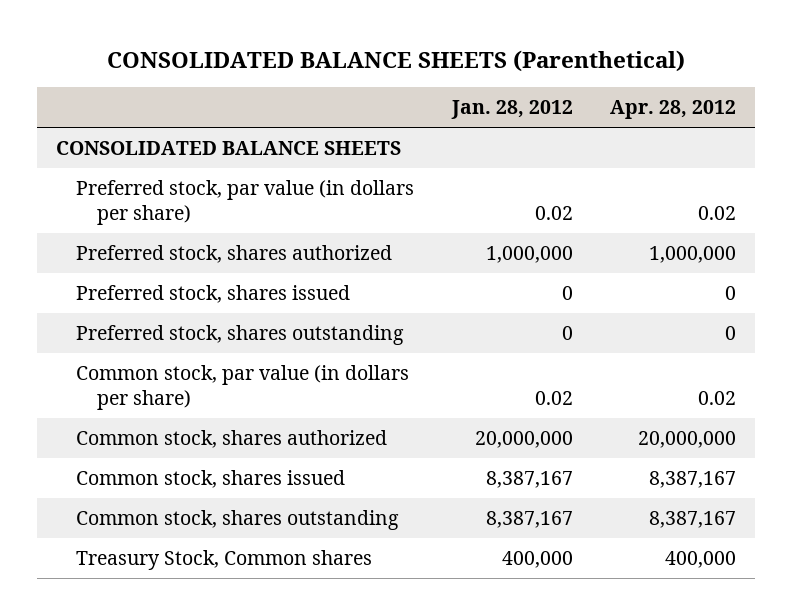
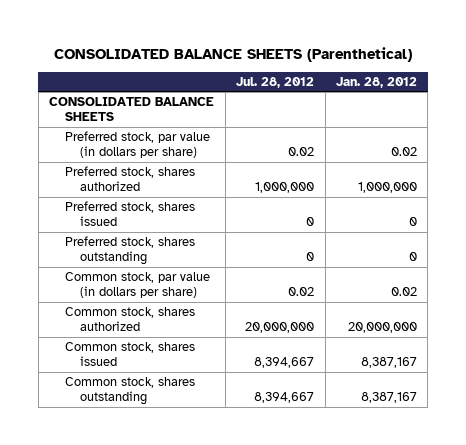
[610,100,737,120] Apr. 28, 2012 -> none
none -> [236,76,315,88] Jul. 28, 2012
[76,549,373,570] Treasury Stock, Common shares -> none

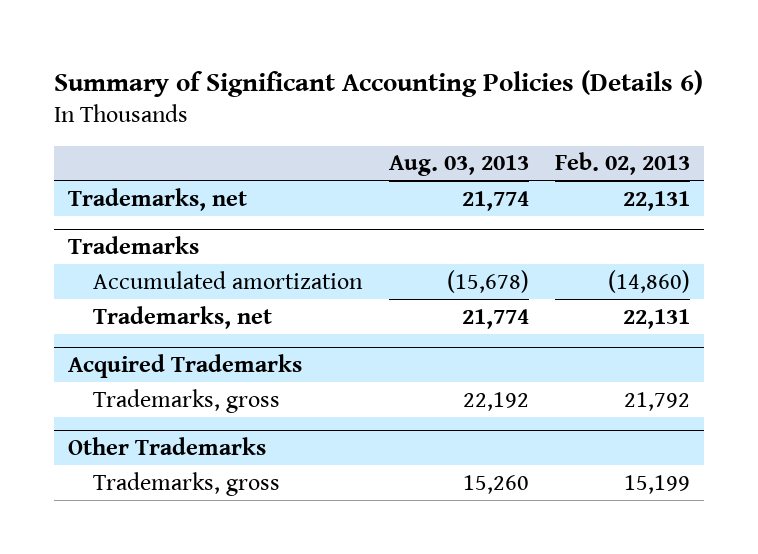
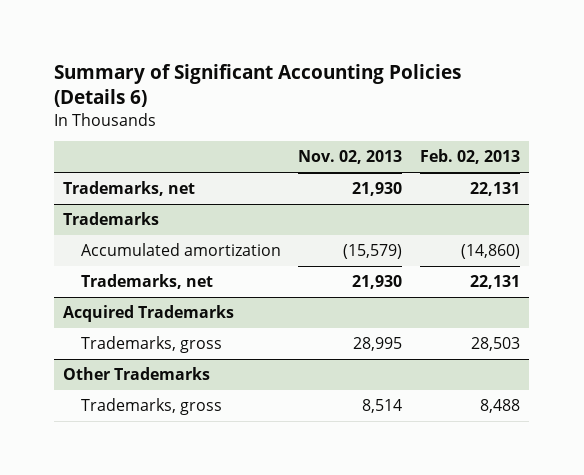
[388,155,529,177] Aug. 03, 2013 -> none
none -> [298,150,403,165] Nov. 02, 2013
[624,391,691,411] 21,792 -> [471,336,521,351] 28,503
[624,474,691,494] 15,199 -> [480,398,521,413] 8,488

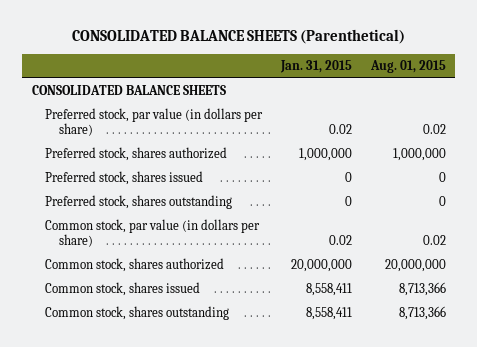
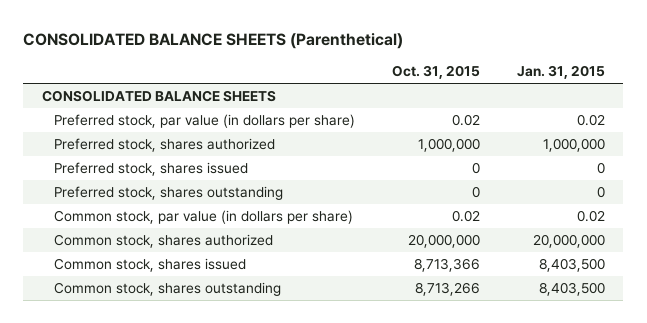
[369,60,446,74] Aug. 01, 2015 -> none
none -> [392,65,481,80] Oct. 31, 2015
[305,283,352,297] 8,558,411 -> [539,258,606,273] 8,403,500
[305,307,352,321] 8,558,411 -> [539,282,606,297] 8,403,500

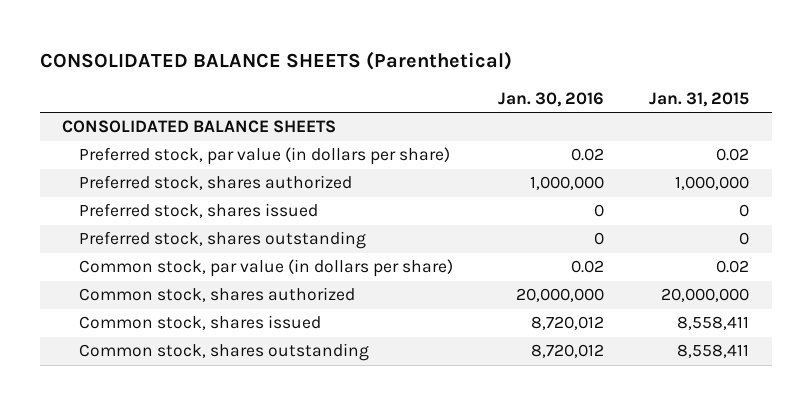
[392,65,481,80] Oct. 31, 2015 -> none
none -> [498,91,605,107] Jan. 30, 2016
[539,258,606,273] 8,403,500 -> [677,316,750,331] 8,558,411
[539,282,606,297] 8,403,500 -> [677,344,750,359] 8,558,411

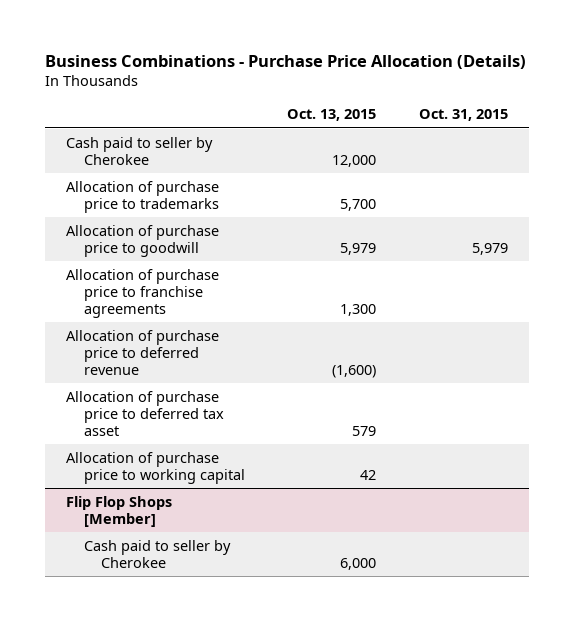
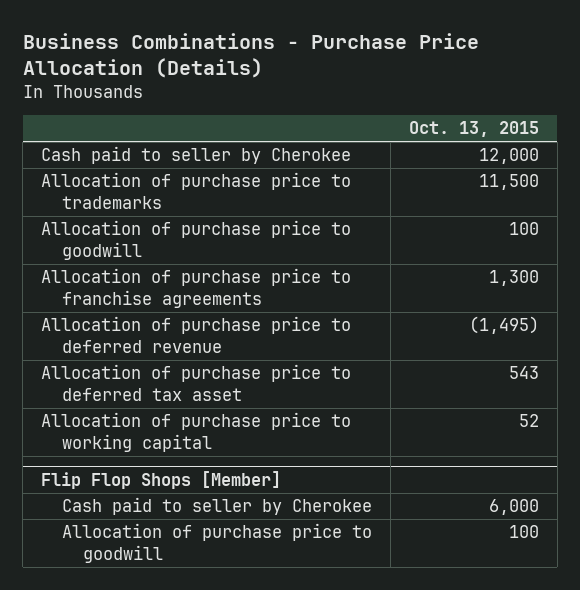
[418,109,508,122] Oct. 31, 2015 -> none
[340,198,377,211] 5,700 -> [478,174,539,191] 11,500
[340,242,377,255] 5,979 -> [508,222,539,236] 100
[332,364,377,378] (1,600) -> [468,316,539,335] (1,495)
[352,425,377,436] 579 -> [508,366,539,380] 543
[360,469,377,480] 42 -> [518,414,539,428] 52
none -> [62,523,373,563] Allocation of purchase price to goodwill

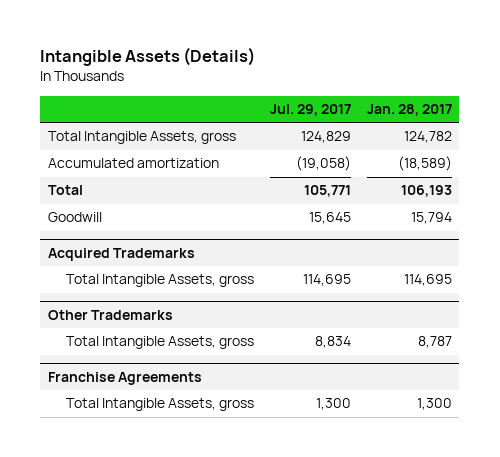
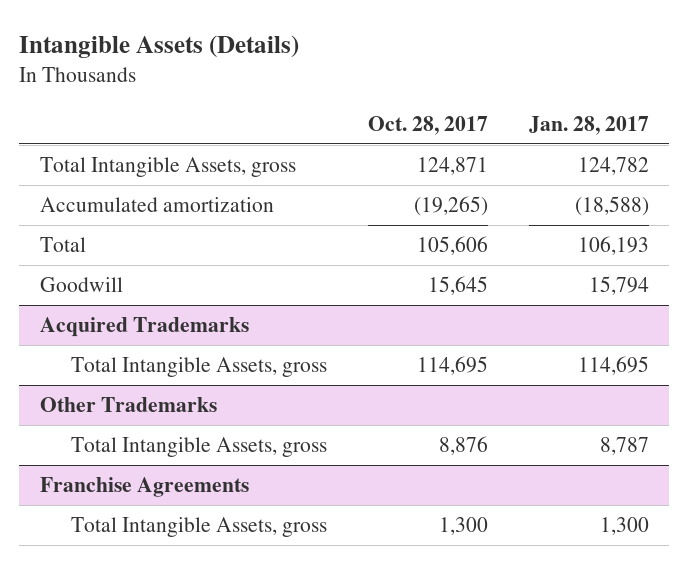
[269,104,351,117] Jul. 29, 2017 -> none
none -> [368,115,489,135] Oct. 28, 2017
[397,156,452,172] (18,589) -> [574,196,649,217] (18,588)

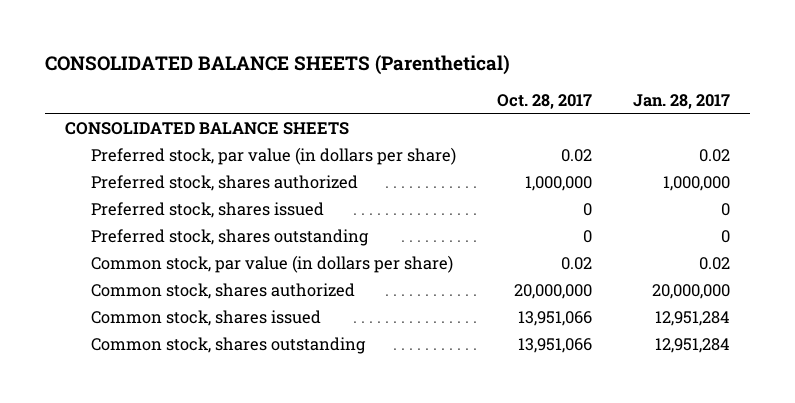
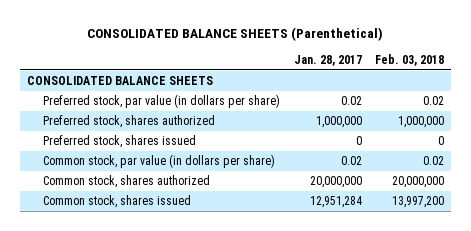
[496,94,592,110] Oct. 28, 2017 -> none
none -> [375,54,445,67] Feb. 03, 2018
[91,229,370,247] Preferred stock, shares outstanding -> none
[91,337,367,355] Common stock, shares outstanding -> none

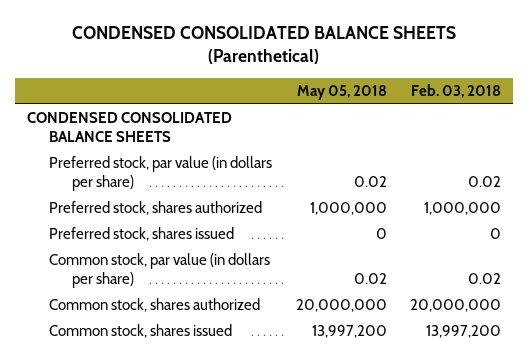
[87,27,384,42] CONSOLIDATED BALANCE SHEETS (Parenthetical) -> [72,25,457,65] CONDENSED CONSOLIDATED BALANCE SHEETS (Parenthetical)
[293,55,362,67] Jan. 28, 2017 -> none
none -> [296,84,387,100] May 05, 2018
[26,76,213,86] CONSOLIDATED BALANCE SHEETS -> [26,112,232,142] CONDENSED CONSOLIDATED BALANCE SHEETS

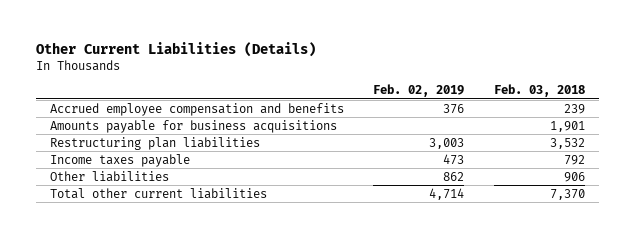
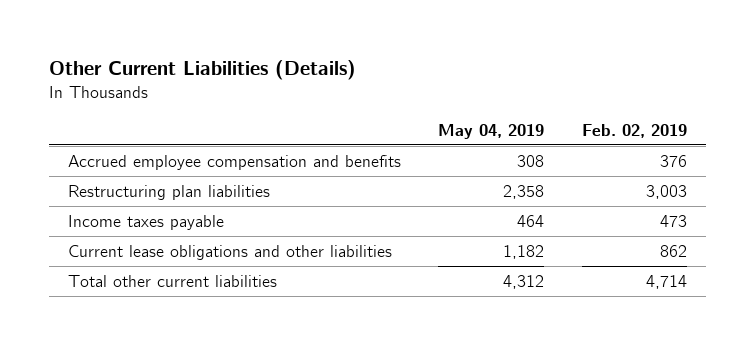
[493,84,585,98] Feb. 03, 2018 -> none
none -> [438,123,545,139] May 04, 2019
[50,119,338,133] Amounts payable for business acquisitions -> none
[50,170,170,182] Other liabilities -> [68,244,393,260] Current lease obligations and other liabilities

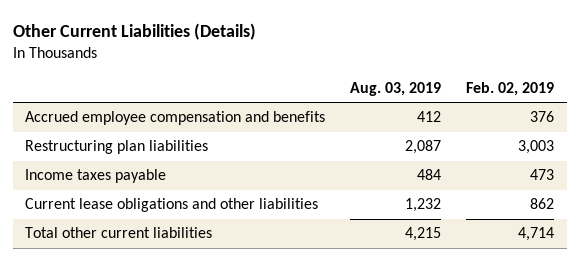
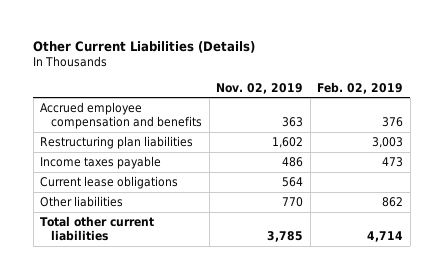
[350,81,442,96] Aug. 03, 2019 -> none
none -> [216,82,304,94] Nov. 02, 2019
none -> [40,176,179,190] Current lease obligations
[25,198,319,213] Current lease obligations and other liabilities -> [40,196,124,208] Other liabilities

